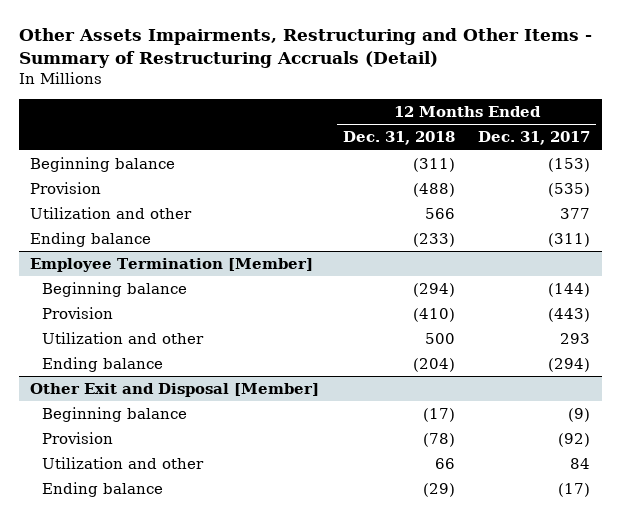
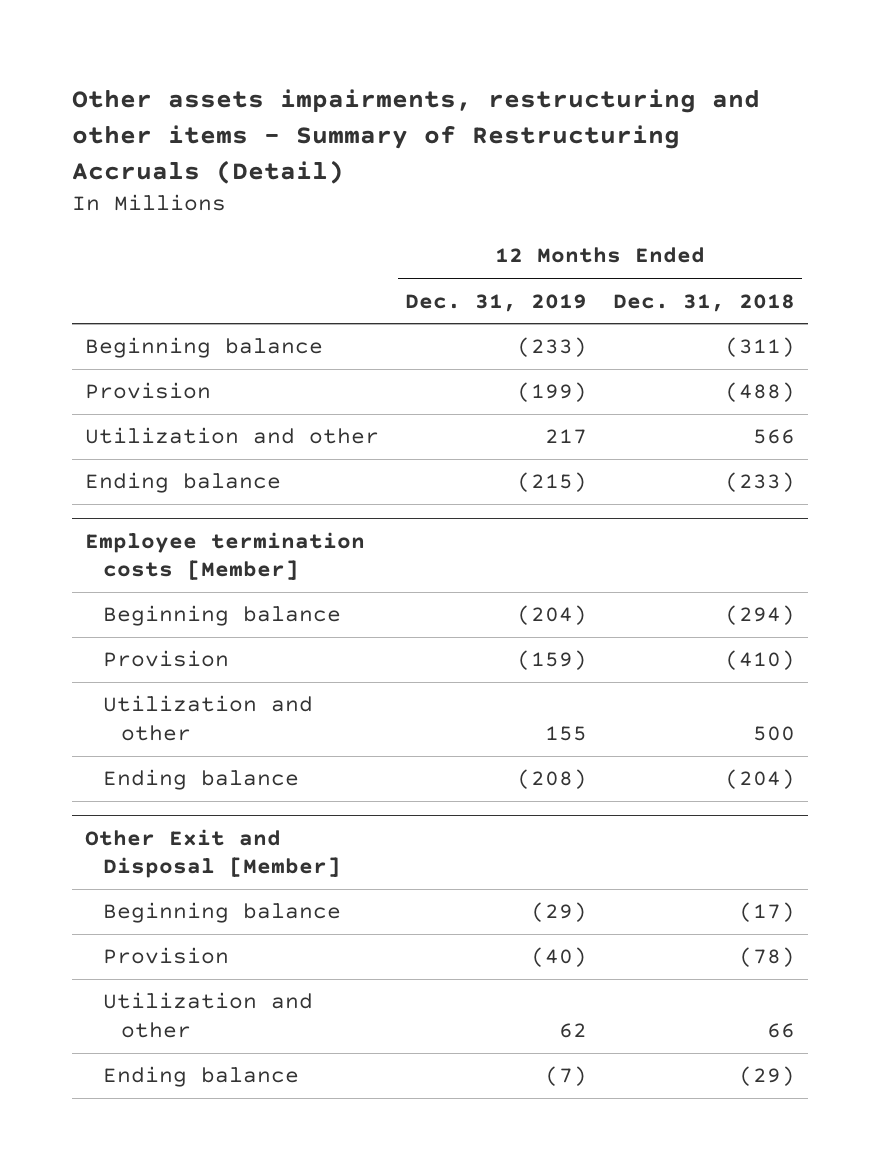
[18,28,592,69] Other Assets Impairments, Restructuring and Other Items - Summary of Restructuring Accruals (Detail) -> [71,89,760,184] Other assets impairments, restructuring and other items - Summary of Restructuring Accruals (Detail)
[478,131,591,146] Dec. 31, 2017 -> none
none -> [405,293,588,312] Dec. 31, 2019
[30,258,314,273] Employee Termination [Member] -> [84,531,365,581] Employee termination costs [Member]

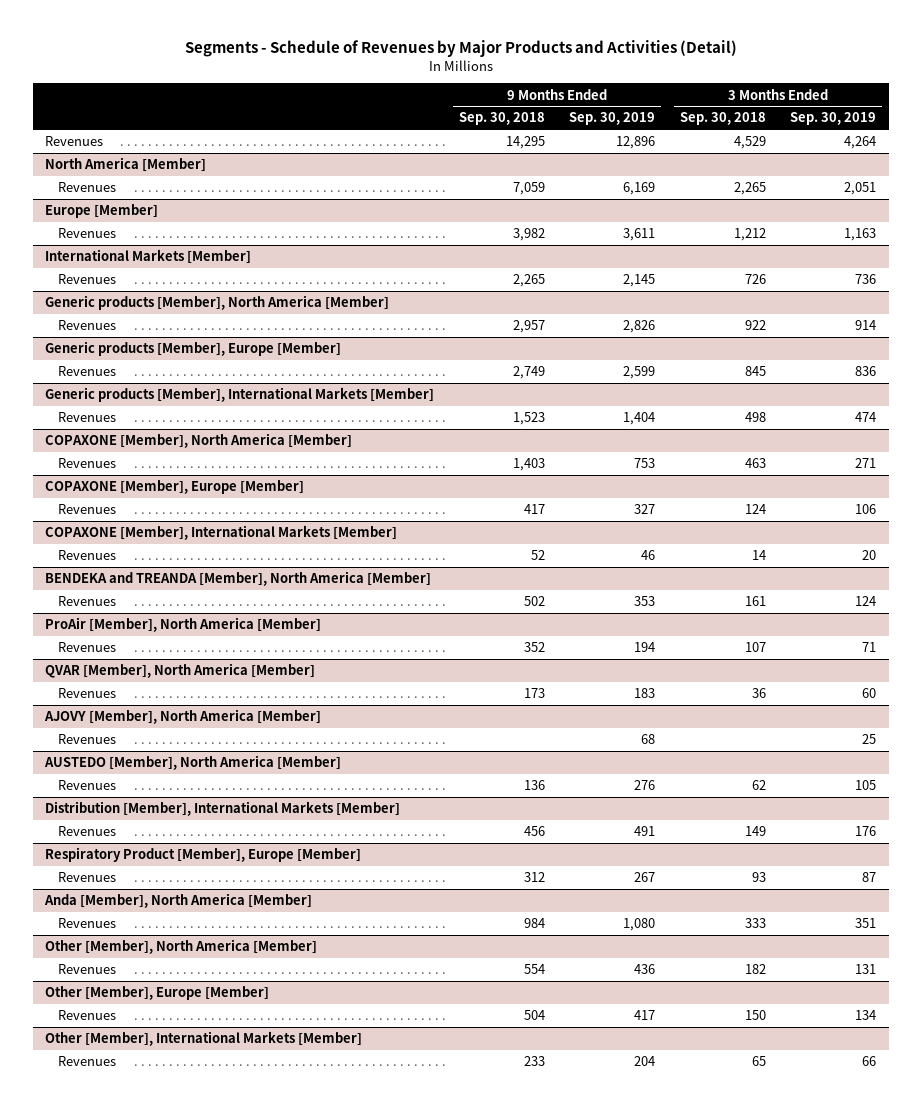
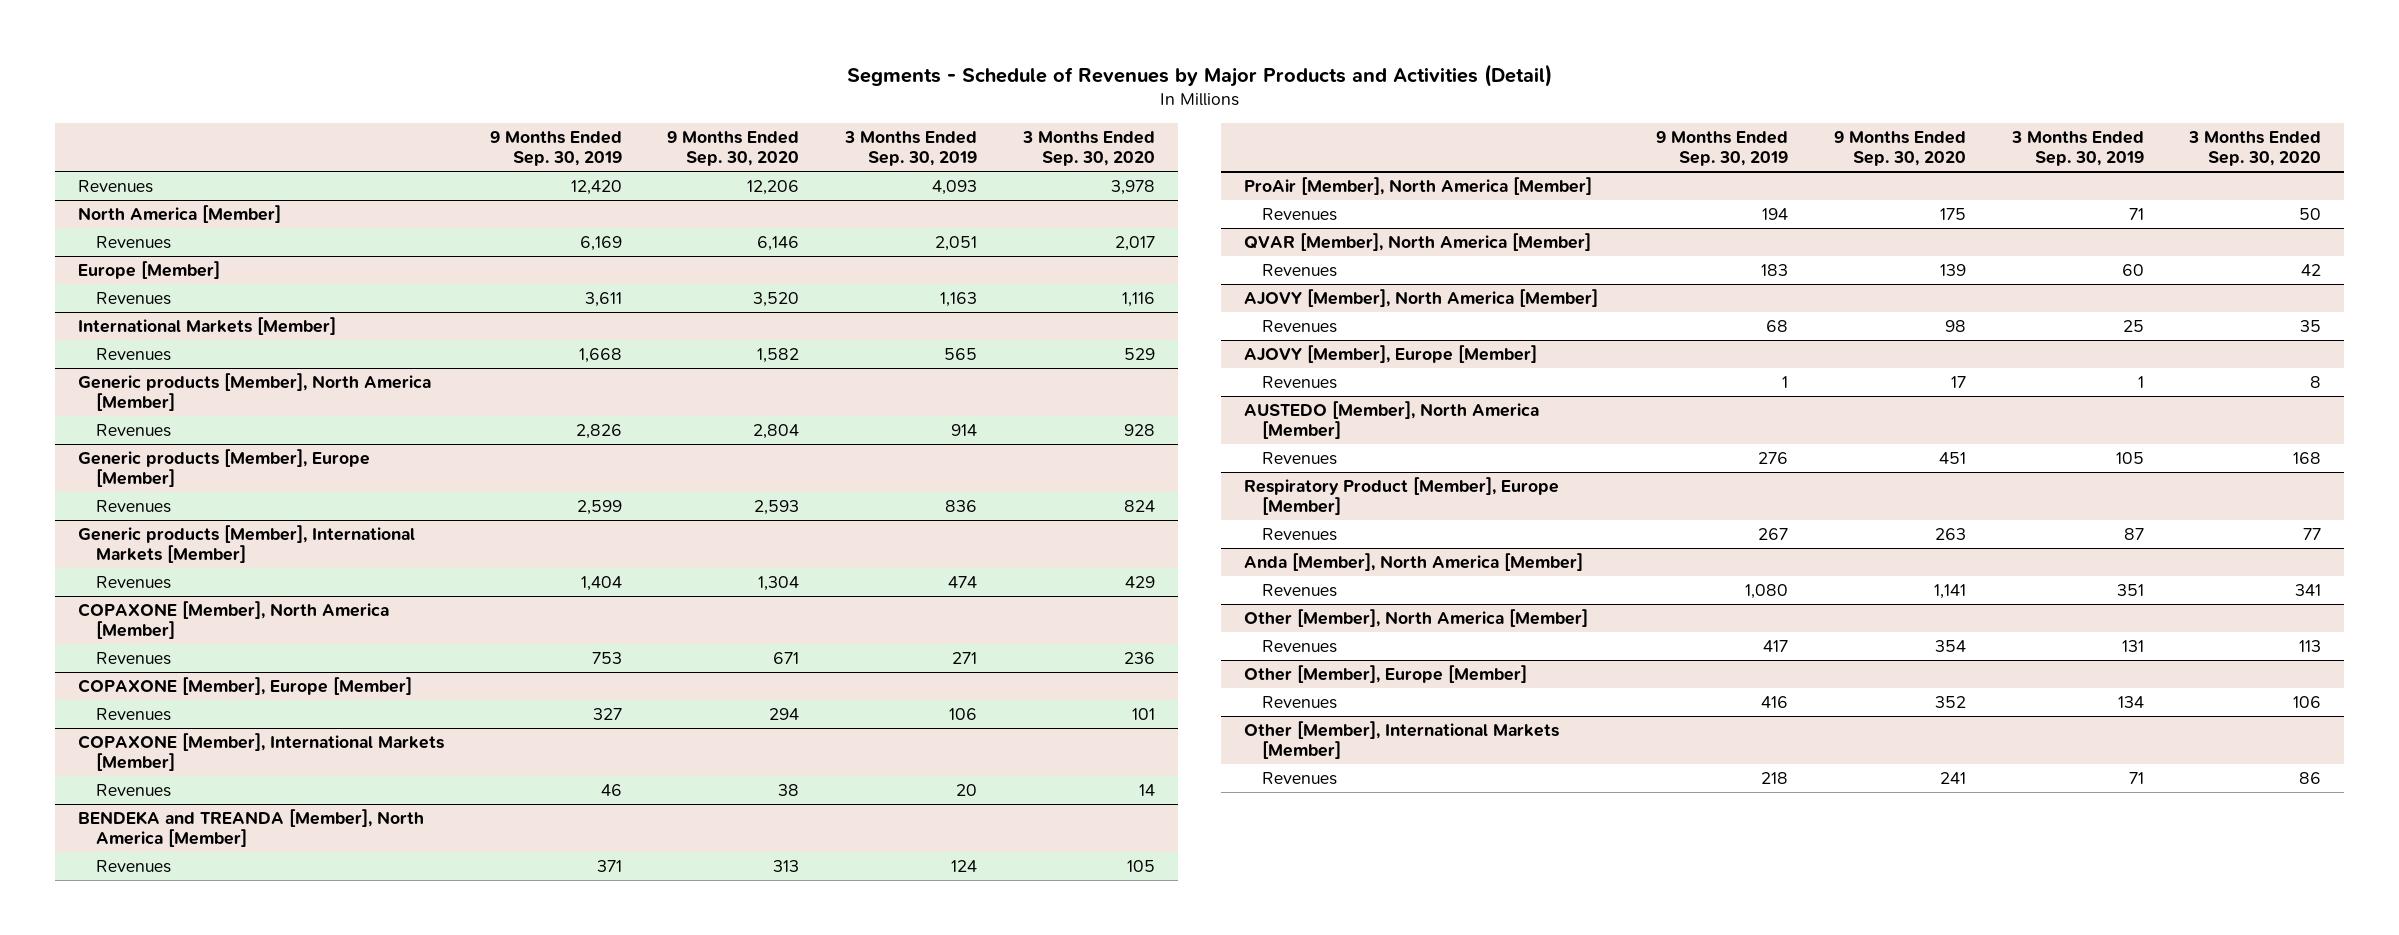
[458,112,545,126] Sep. 30, 2018 -> none
[679,112,766,126] Sep. 30, 2018 -> none
none -> [667,130,800,167] 9 Months Ended Sep. 30, 2020
none -> [1021,130,1155,167] 3 Months Ended Sep. 30, 2020
[616,136,656,150] 12,896 -> [570,179,622,195] 12,420
[844,136,877,150] 4,264 -> [932,179,978,195] 4,093
[623,274,656,288] 2,145 -> [578,347,622,363] 1,668
[855,274,877,285] 736 -> [944,347,978,360] 565
[634,596,656,607] 353 -> [596,859,622,872] 371
none -> [1244,344,1538,363] AJOVY [Member], Europe [Member]
none -> [1262,375,1338,389] Revenues
[45,801,401,817] Distribution [Member], International Markets [Member] -> none
[58,826,117,837] Revenues -> none
[634,964,656,975] 436 -> [1763,639,1789,652] 417
[634,1010,656,1021] 417 -> [1761,695,1789,708] 416
[634,1056,656,1067] 204 -> [1761,771,1789,784] 218
[862,1056,877,1067] 66 -> [2128,771,2144,784] 71

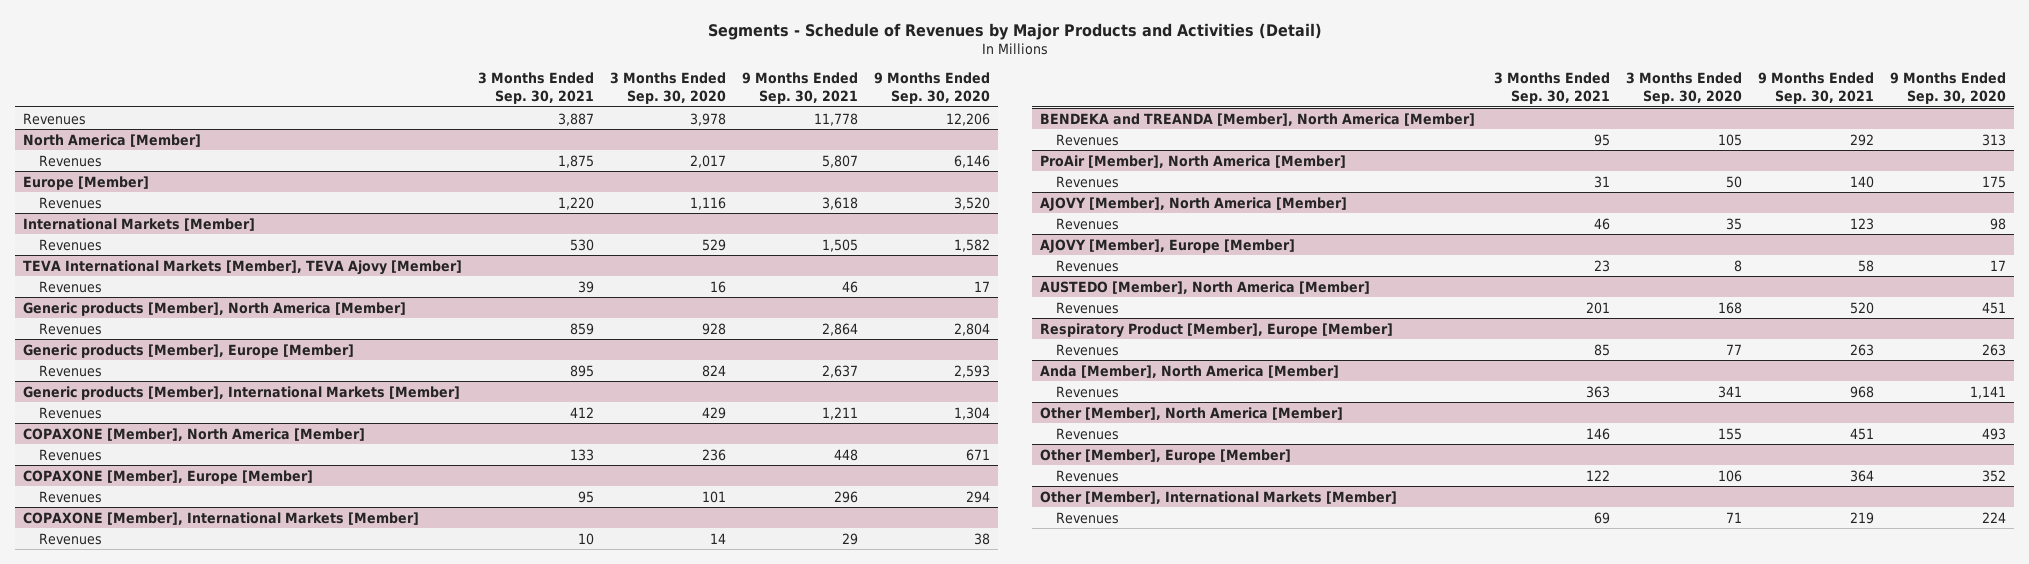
[489,130,622,167] 9 Months Ended Sep. 30, 2019 -> none
[844,130,978,167] 3 Months Ended Sep. 30, 2019 -> none
none -> [478,72,595,104] 3 Months Ended Sep. 30, 2021
none -> [741,72,858,104] 9 Months Ended Sep. 30, 2021
none -> [23,259,463,275] TEVA International Markets [Member], TEVA Ajovy [Member]
none -> [39,280,103,293] Revenues
[1244,232,1592,251] QVAR [Member], North America [Member] -> none
[1262,263,1338,277] Revenues -> none
[1934,639,1966,652] 354 -> [1982,427,2007,440] 493
[2299,639,2322,652] 113 -> [1718,427,1743,440] 155
[1939,771,1966,784] 241 -> [1982,511,2007,523] 224
[2299,771,2322,784] 86 -> [1726,511,1743,523] 71

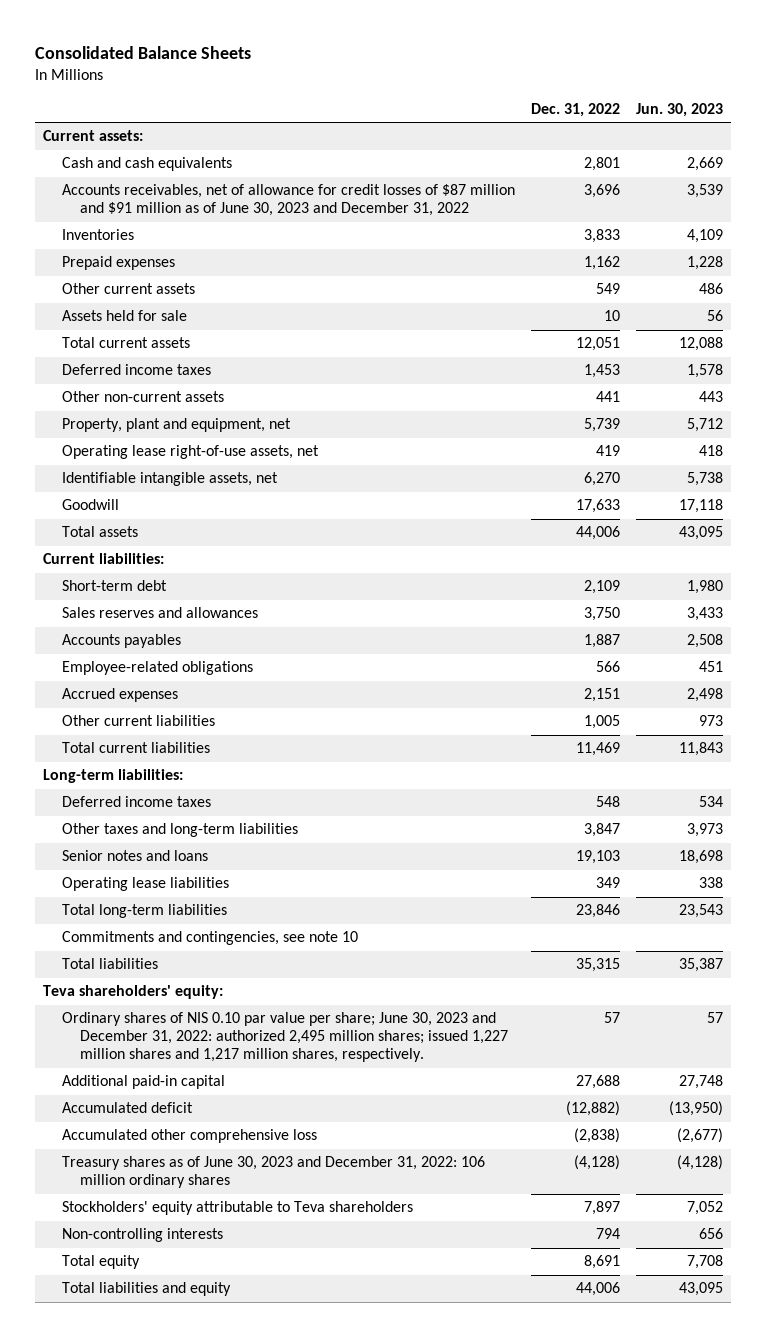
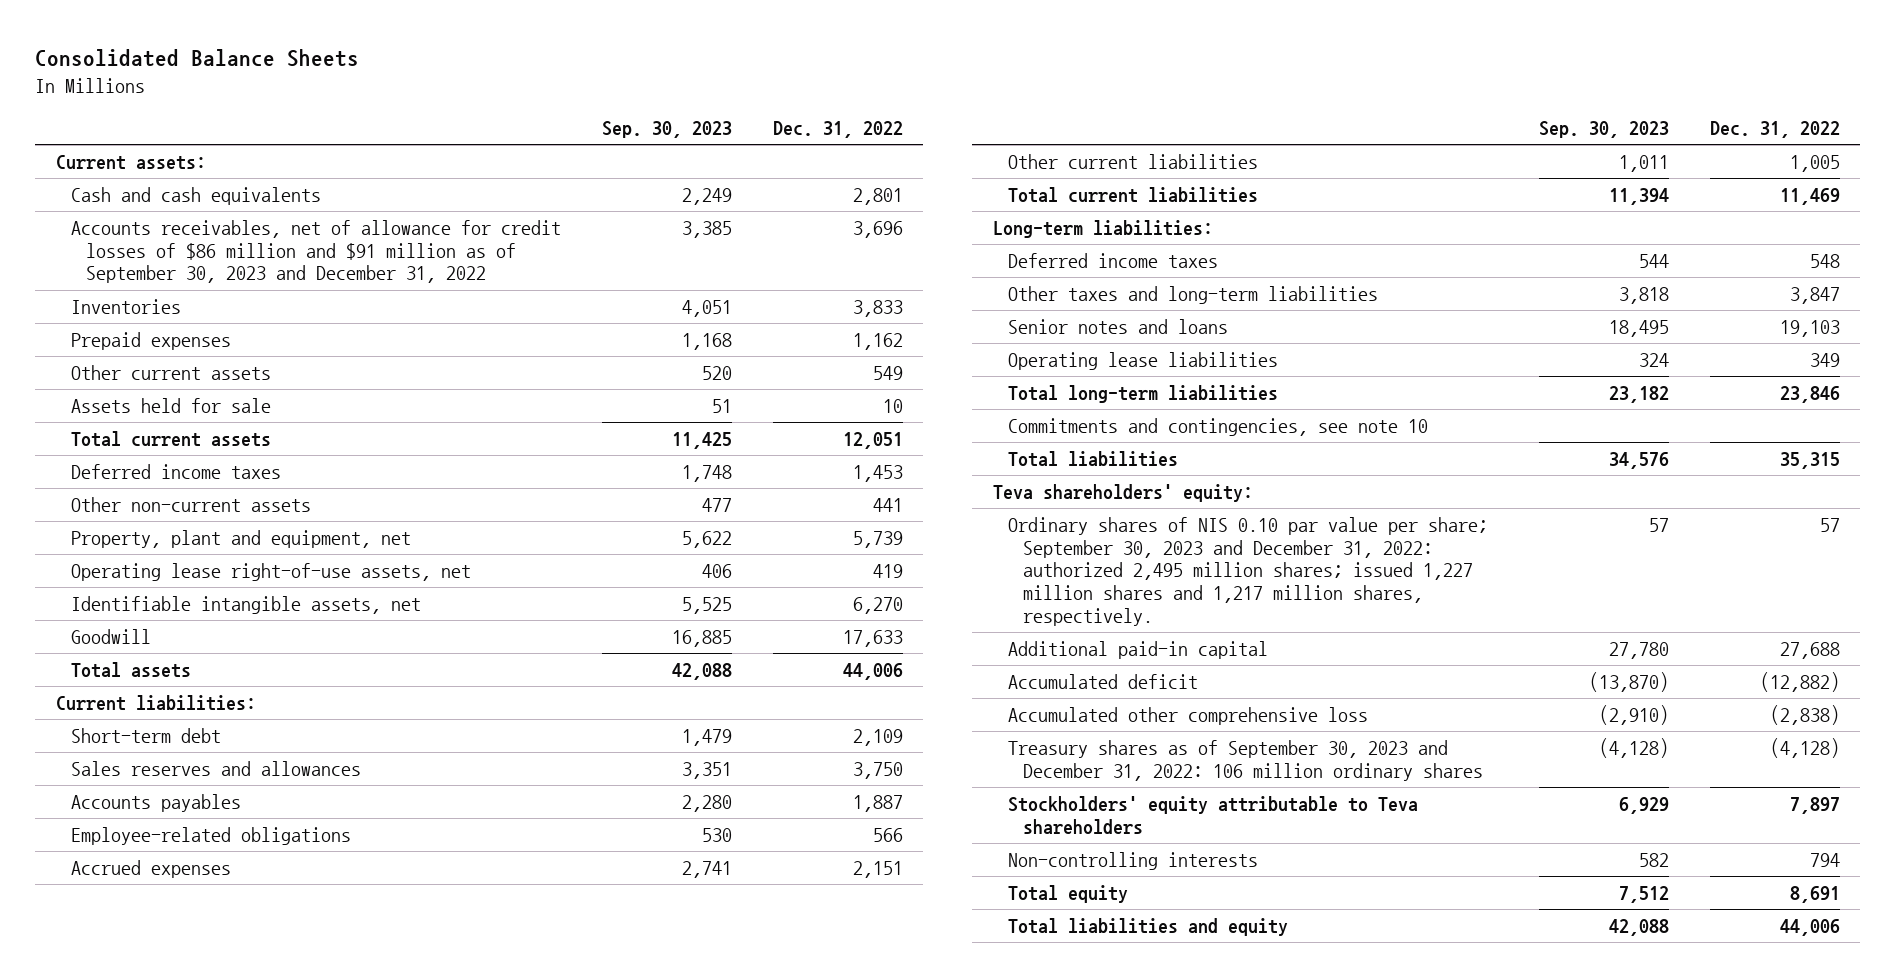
[636,102,724,117] Jun. 30, 2023 -> none
none -> [601,120,732,138] Sep. 30, 2023
[61,184,515,217] Accounts receivables, net of allowance for credit losses of $87 million and $91 million as of June 30, 2023 and December 31, 2022 -> [70,219,561,284] Accounts receivables, net of allowance for credit losses of $86 million and $91 million as of September 30, 2023 and December 31, 2022
[61,1012,509,1063] Ordinary shares of NIS 0.10 par value per share; June 30, 2023 and December 31, 2022: authorized 2,495 million shares; issued 1,227 million shares and 1,217 million shares, respectively. -> [1007,516,1488,626] Ordinary shares of NIS 0.10 par value per share; September 30, 2023 and December 31, 2022: authorized 2,495 million shares; issued 1,227 million shares and 1,217 million shares, respectively.
[61,1156,485,1189] Treasury shares as of June 30, 2023 and December 31, 2022: 106 million ordinary shares -> [1007,739,1483,781] Treasury shares as of September 30, 2023 and December 31, 2022: 106 million ordinary shares

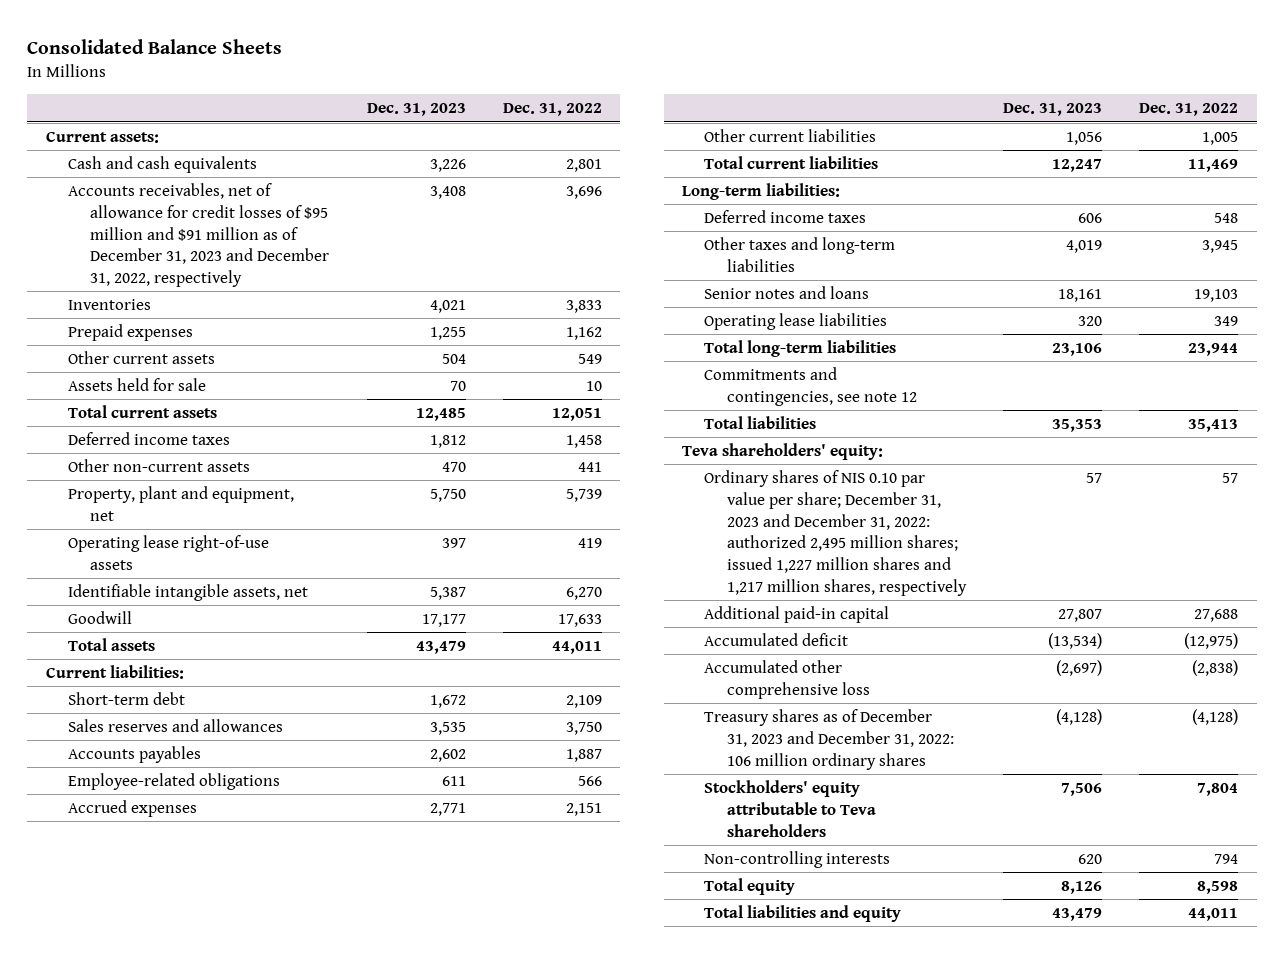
[601,120,732,138] Sep. 30, 2023 -> none
none -> [366,103,466,117] Dec. 31, 2023
[70,219,561,284] Accounts receivables, net of allowance for credit losses of $86 million and $91 million as of September 30, 2023 and December 31, 2022 -> [68,182,330,288] Accounts receivables, net of allowance for credit losses of $95 million and $91 million as of December 31, 2023 and December 31, 2022, respectively
[852,464,903,482] 1,453 -> [565,434,602,448] 1,458
[70,562,471,581] Operating lease right-of-use assets, net -> [68,534,270,570] Operating lease right-of-use assets
[842,662,903,680] 44,006 -> [551,640,602,654] 44,011
[1789,286,1840,304] 3,847 -> [1202,239,1239,253] 3,945
[1779,385,1840,403] 23,846 -> [1188,342,1239,356] 23,944
[1007,417,1428,436] Commitments and contingencies, see note 10 -> [704,366,917,406] Commitments and contingencies, see note 12
[1779,451,1840,469] 35,315 -> [1188,418,1239,432] 35,413
[1007,516,1488,626] Ordinary shares of NIS 0.10 par value per share; September 30, 2023 and December 31, 2022: authorized 2,495 million shares; issued 1,227 million shares and 1,217 million shares, respectively. -> [704,469,967,596] Ordinary shares of NIS 0.10 par value per share; December 31, 2023 and December 31, 2022: authorized 2,495 million shares; issued 1,227 million shares and 1,217 million shares, respectively
[1759,671,1840,692] (12,882) -> [1184,632,1239,649] (12,975)
[1007,739,1483,781] Treasury shares as of September 30, 2023 and December 31, 2022: 106 million ordinary shares -> [704,708,954,770] Treasury shares as of December 31, 2023 and December 31, 2022: 106 million ordinary shares
[1789,796,1840,814] 7,897 -> [1197,782,1239,796] 7,804
[1789,885,1840,903] 8,691 -> [1197,880,1239,894] 8,598
[1779,918,1840,936] 44,006 -> [1188,907,1239,921] 44,011

